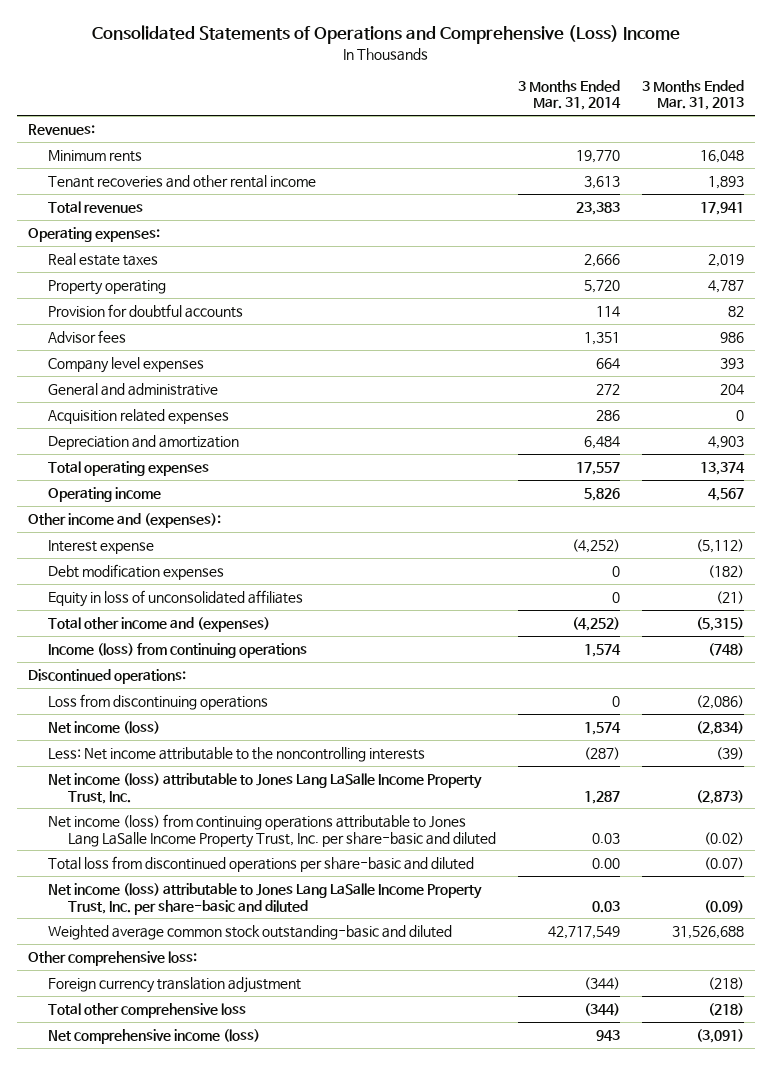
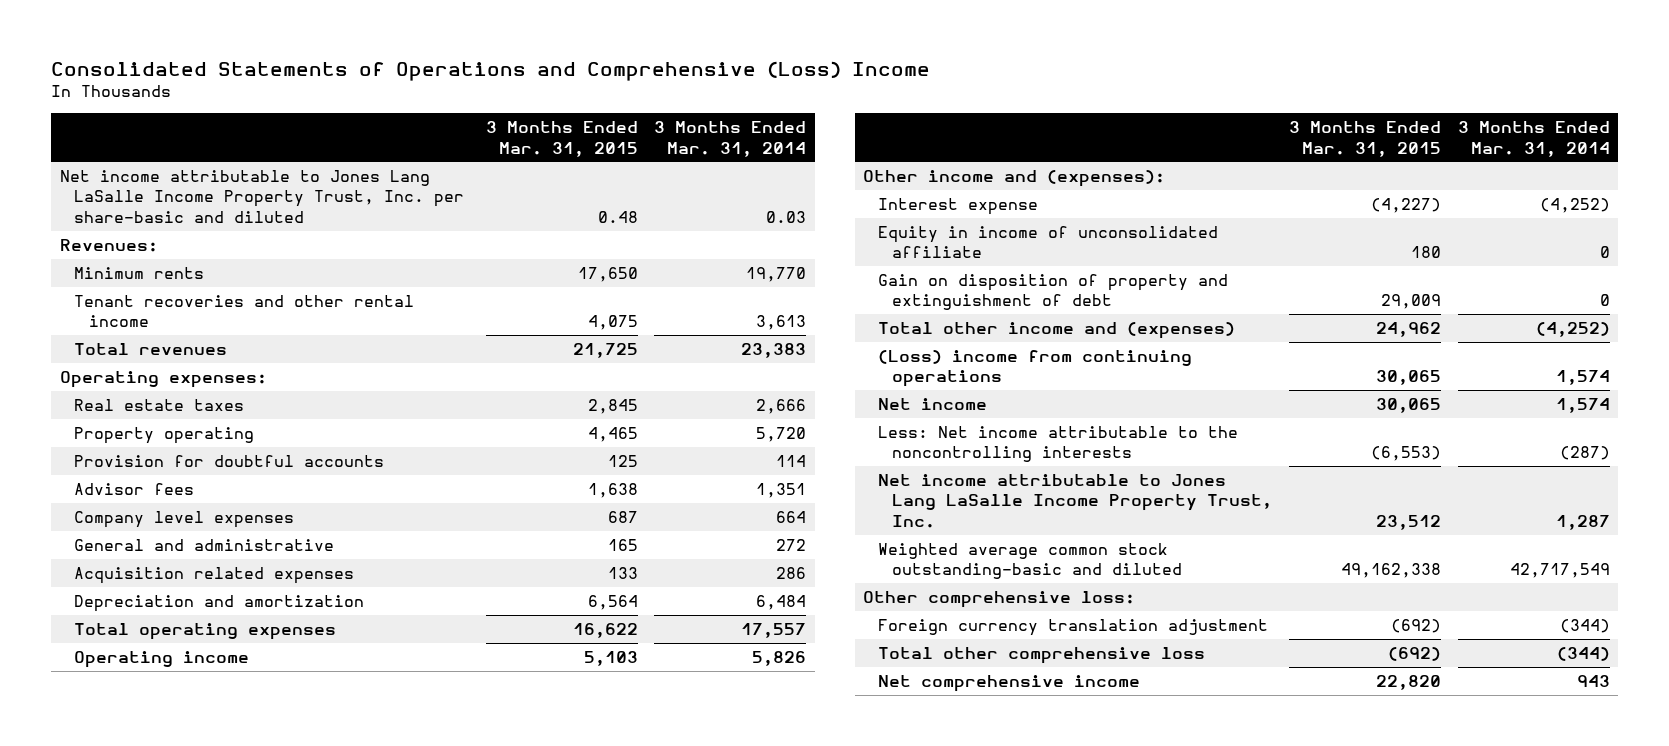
[641,79,744,111] 3 Months Ended Mar. 31, 2013 -> none
none -> [485,121,638,157] 3 Months Ended Mar. 31, 2015
none -> [59,169,465,223] Net income attributable to Jones Lang LaSalle Income Property Trust, Inc. per share-basic and diluted
[48,564,225,581] Debt modification expenses -> none
[48,590,304,608] Equity in loss of unconsolidated affiliates -> [877,225,1218,259] Equity in income of unconsolidated affiliate
none -> [877,273,1228,311] Gain on disposition of property and extinguishment of debt
[28,669,187,685] Discontinued operations: -> none
[48,694,269,711] Loss from discontinuing operations -> none
[48,643,308,659] Income (loss) from continuing operations -> [877,349,1192,388] (Loss) income from continuing operations
[48,721,161,735] Net income (loss) -> [877,397,987,410] Net income
[48,814,496,848] Net income (loss) from continuing operations attributable to Jones Lang LaSalle Income Property Trust, Inc. per share-basic and diluted -> none
[48,856,475,873] Total loss from discontinued operations per share-basic and diluted -> none
[48,883,483,915] Net income (loss) attributable to Jones Lang LaSalle Income Property Trust, Inc. per share-basic and diluted -> none
[48,773,483,804] Net income (loss) attributable to Jones Lang LaSalle Income Property Trust, Inc. -> [877,473,1273,528] Net income attributable to Jones Lang LaSalle Income Property Trust, Inc.
[48,1029,261,1045] Net comprehensive income (loss) -> [877,674,1140,692] Net comprehensive income

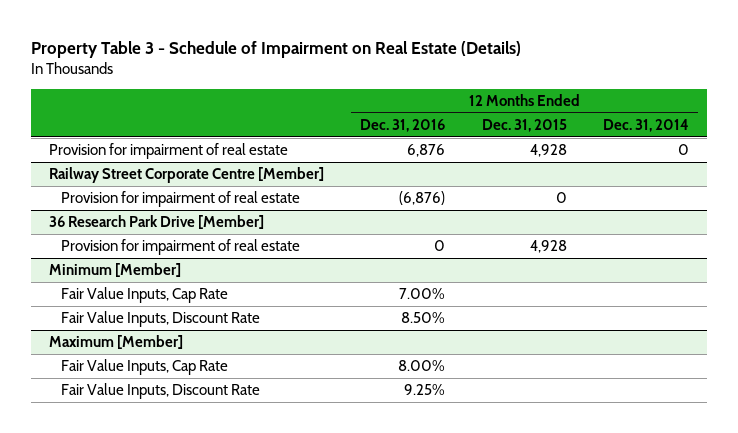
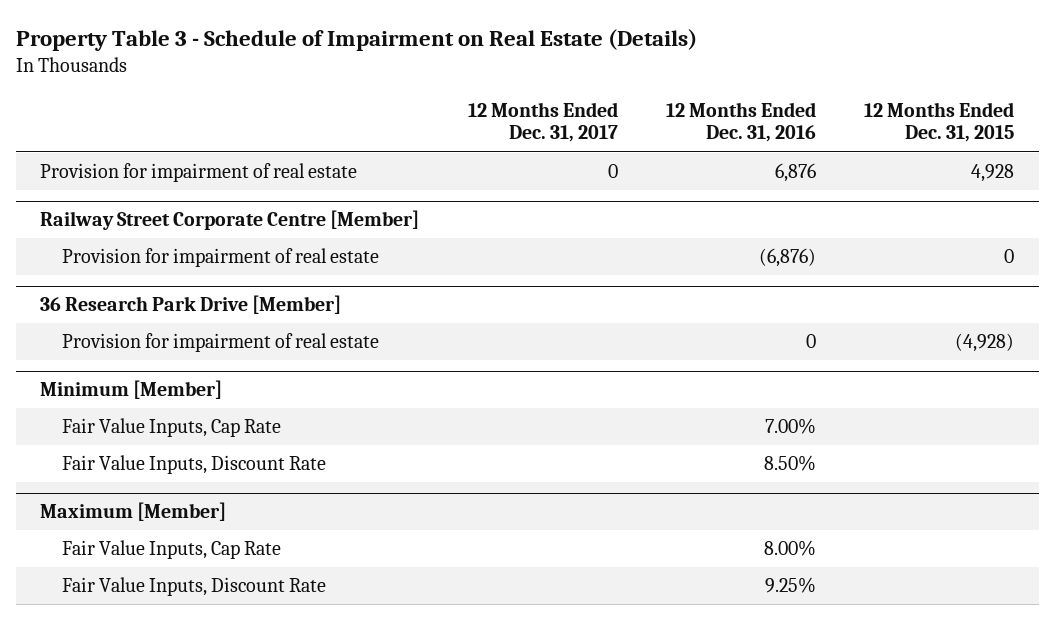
[603,118,690,132] Dec. 31, 2014 -> none
none -> [467,102,618,143] 12 Months Ended Dec. 31, 2017
[529,240,567,254] 4,928 -> [955,333,1015,353] (4,928)

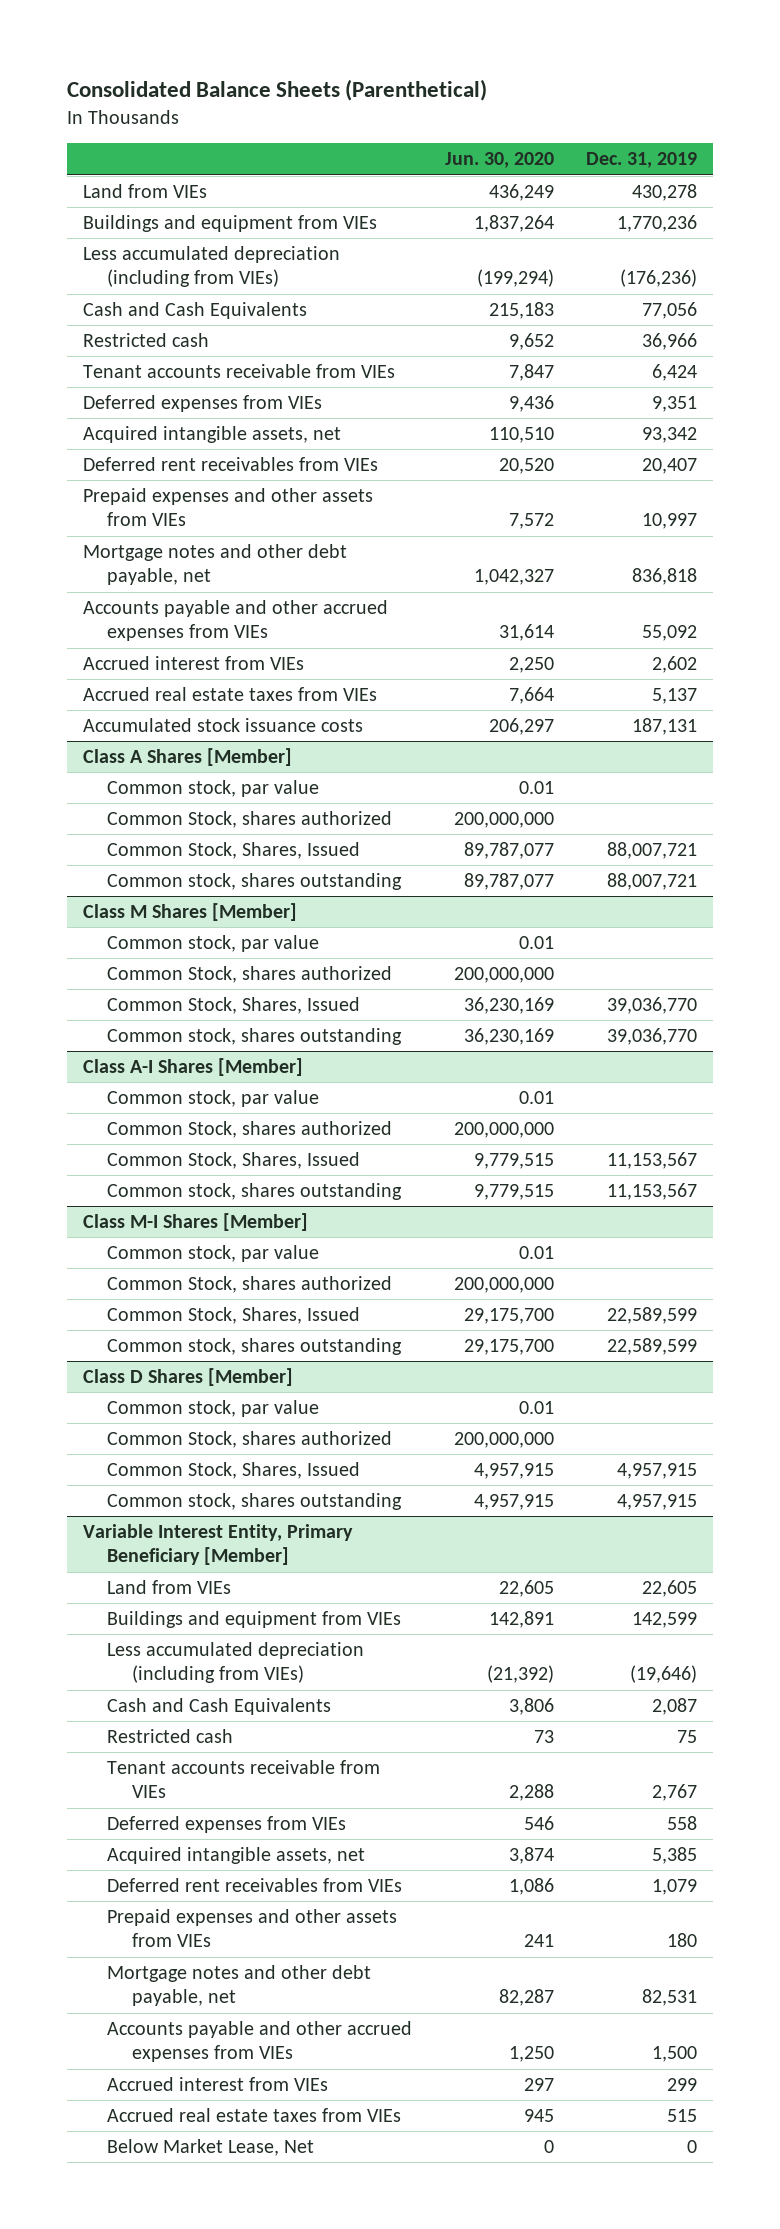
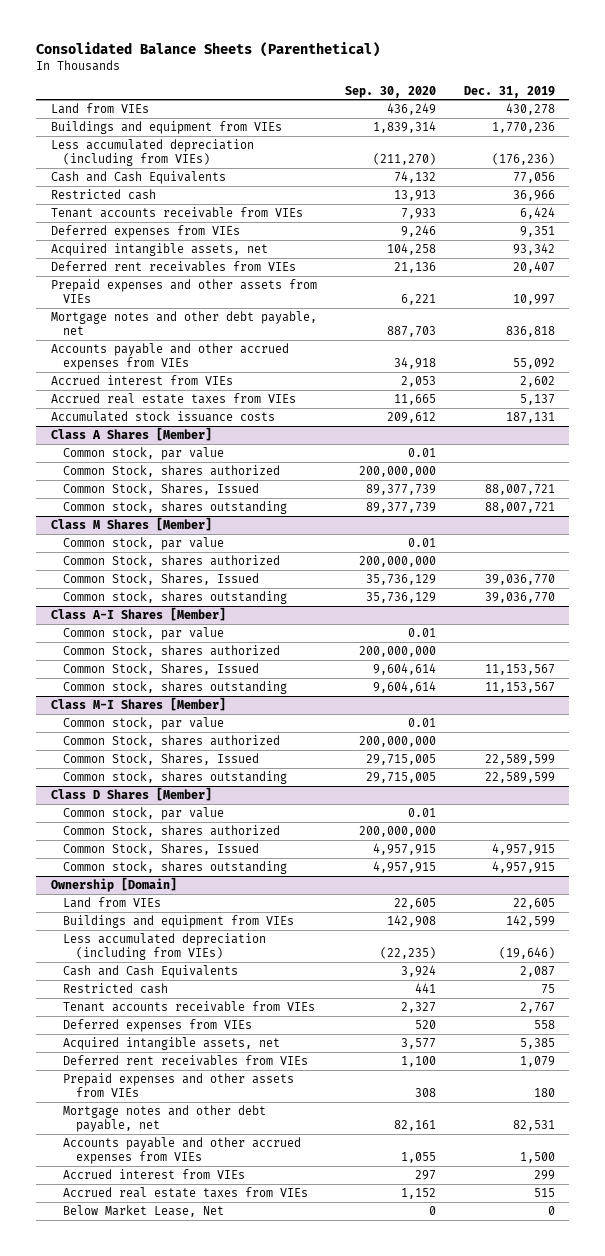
[444,152,554,169] Jun. 30, 2020 -> none
none -> [344,85,436,98] Sep. 30, 2020
[82,1524,353,1566] Variable Interest Entity, Primary Beneficiary [Member] -> [50,876,177,892] Ownership [Domain]

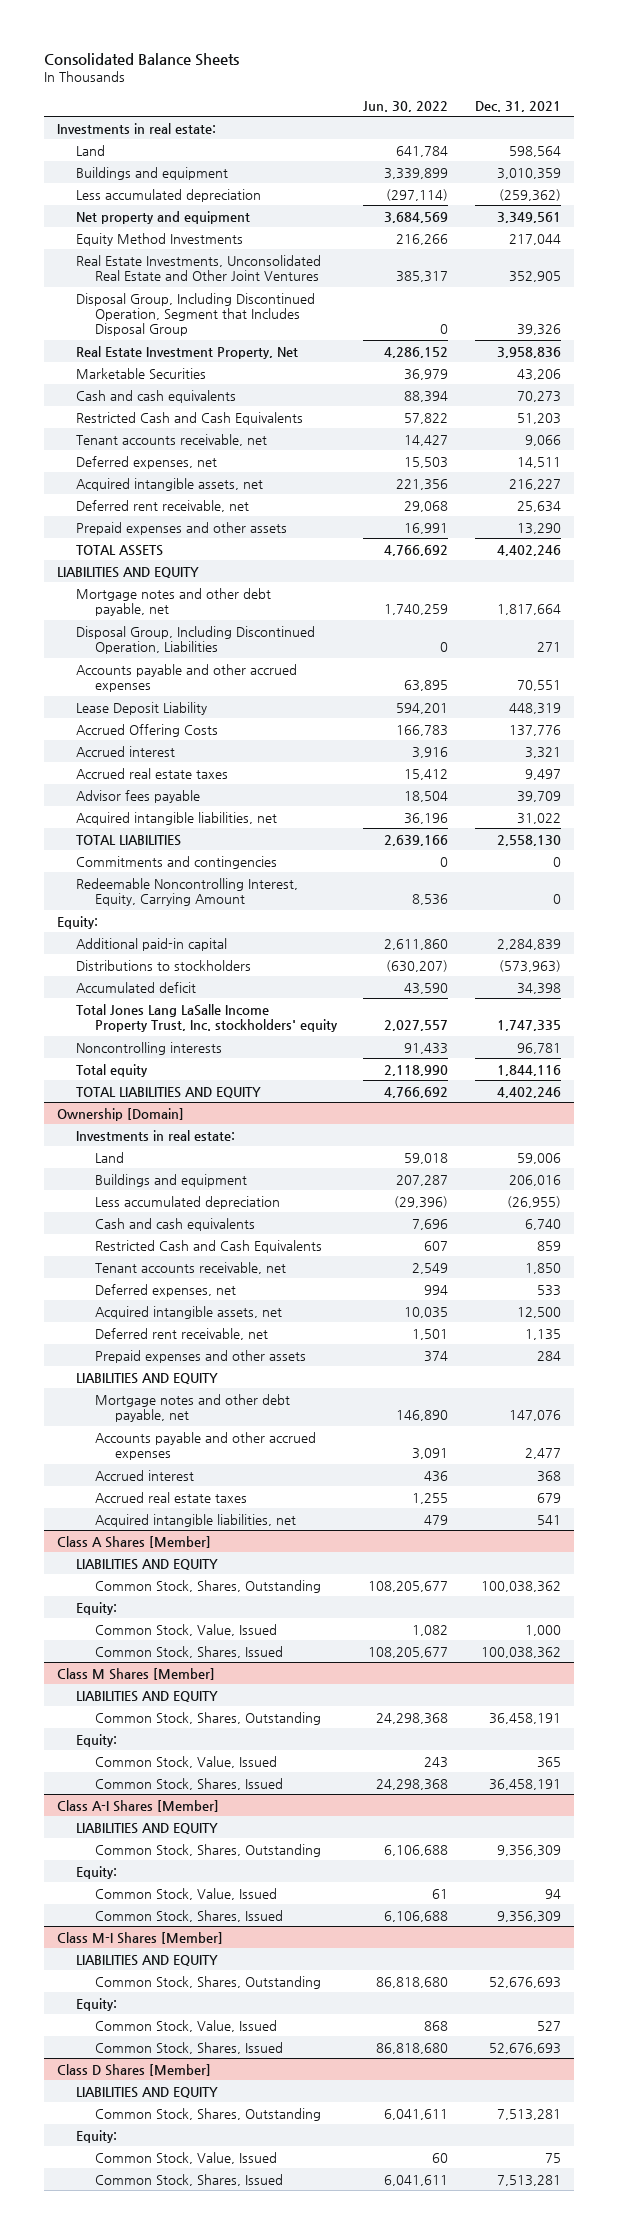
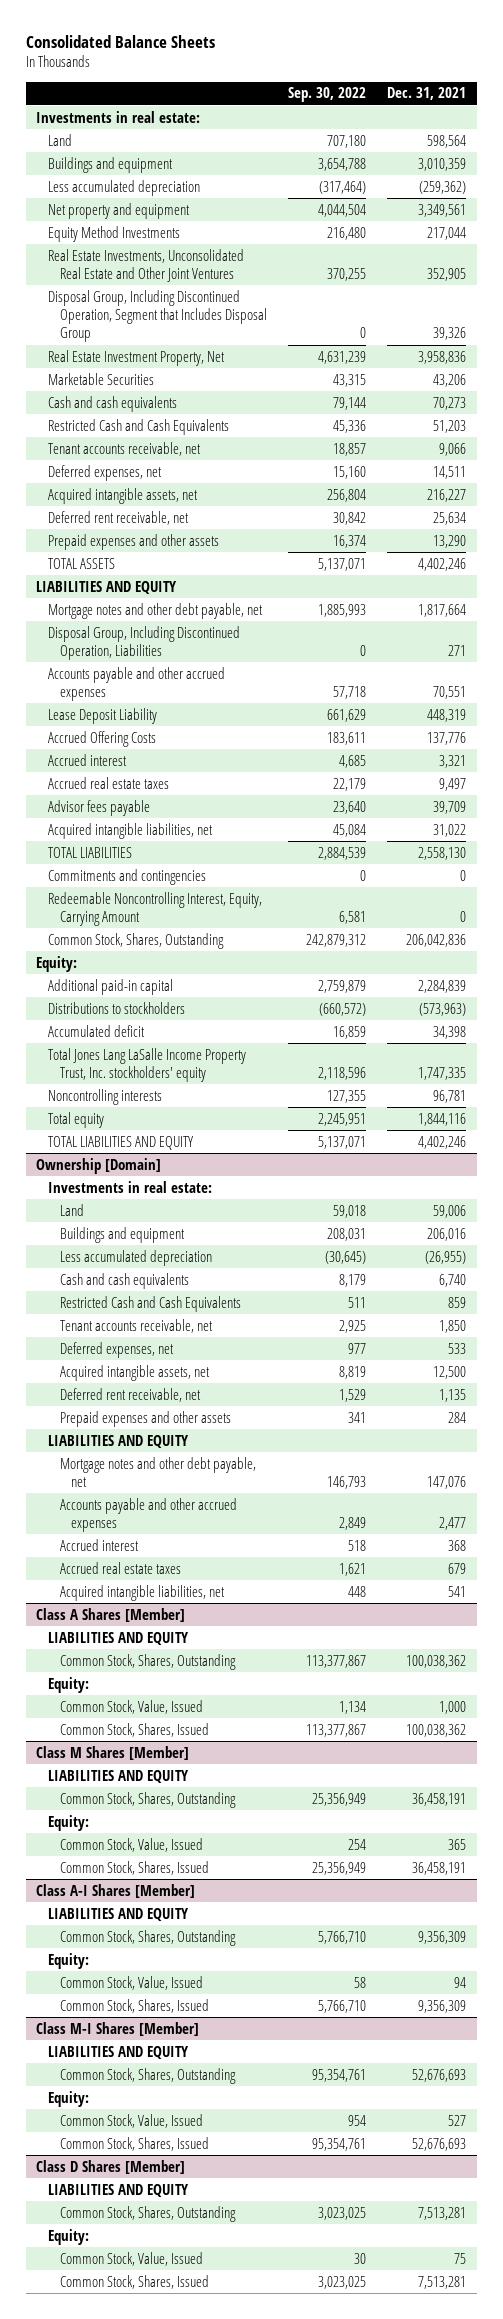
[363,100,449,112] Jun. 30, 2022 -> none
none -> [287,87,366,103] Sep. 30, 2022
none -> [47,932,224,949] Common Stock, Shares, Outstanding

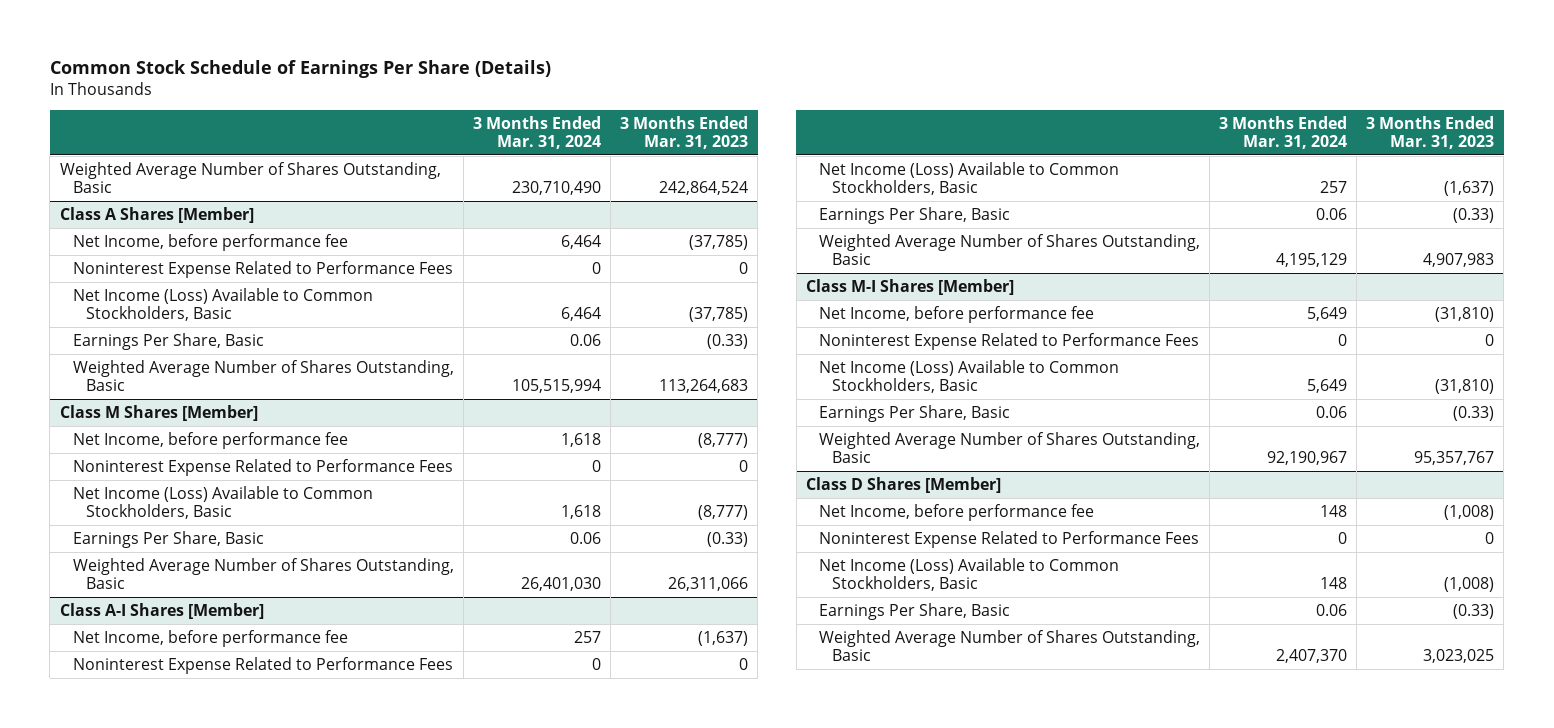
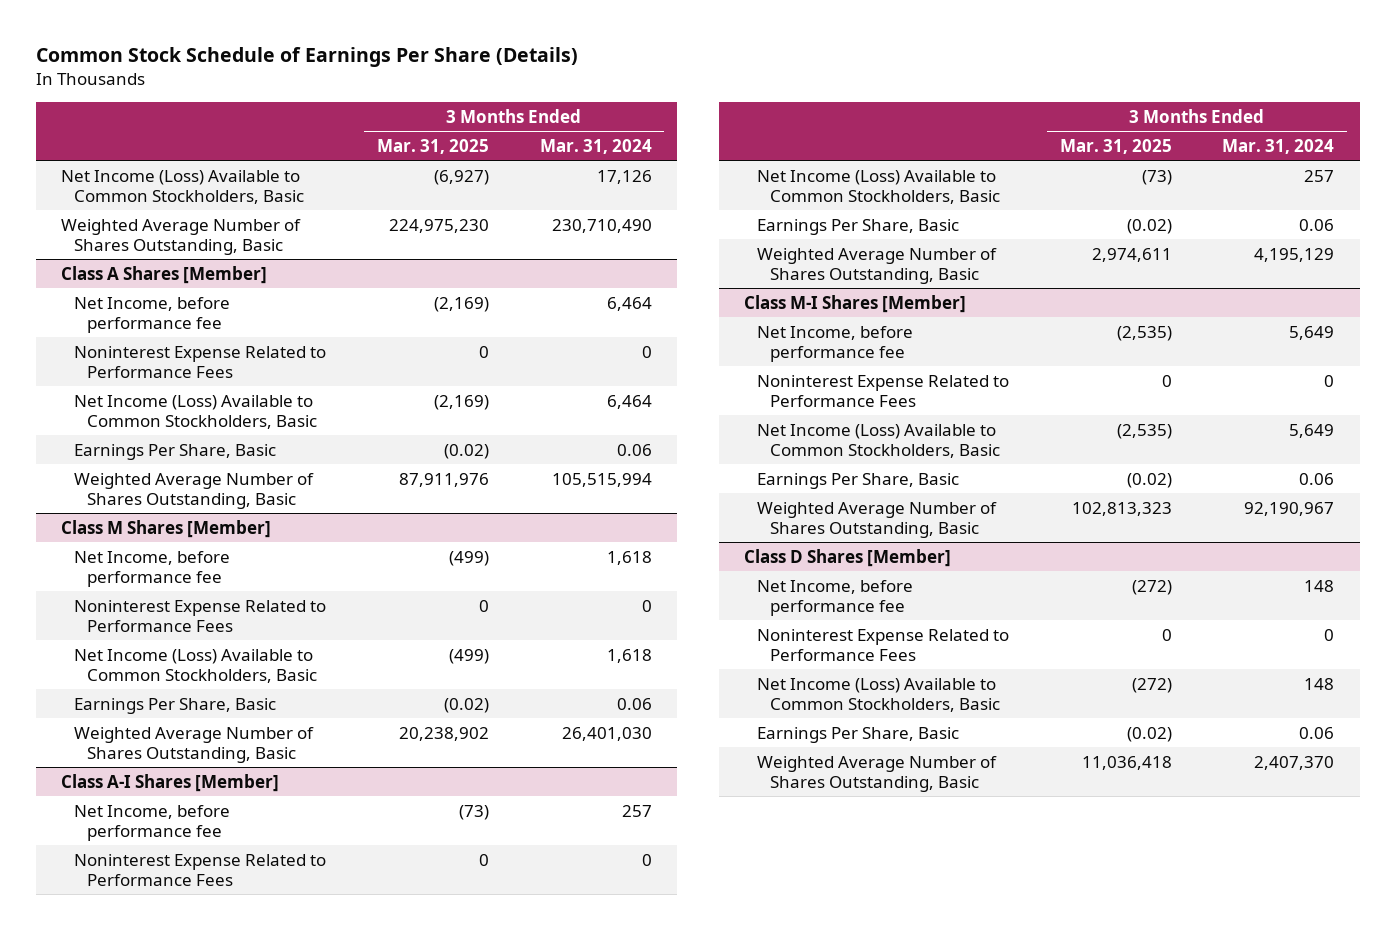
[620,115,749,149] 3 Months Ended Mar. 31, 2023 -> none
none -> [376,138,489,154] Mar. 31, 2025
none -> [61,169,305,204] Net Income (Loss) Available to Common Stockholders, Basic

